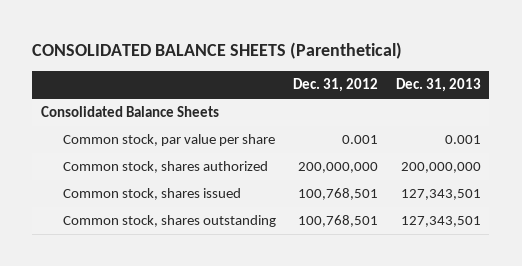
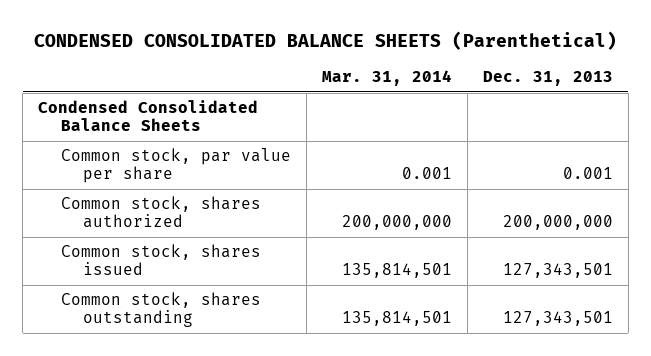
[32,41,403,59] CONSOLIDATED BALANCE SHEETS (Parenthetical) -> [33,30,617,50] CONDENSED CONSOLIDATED BALANCE SHEETS (Parenthetical)
[293,78,379,93] Dec. 31, 2012 -> none
none -> [321,70,452,87] Mar. 31, 2014
[41,106,220,118] Consolidated Balance Sheets -> [38,100,259,132] Condensed Consolidated Balance Sheets

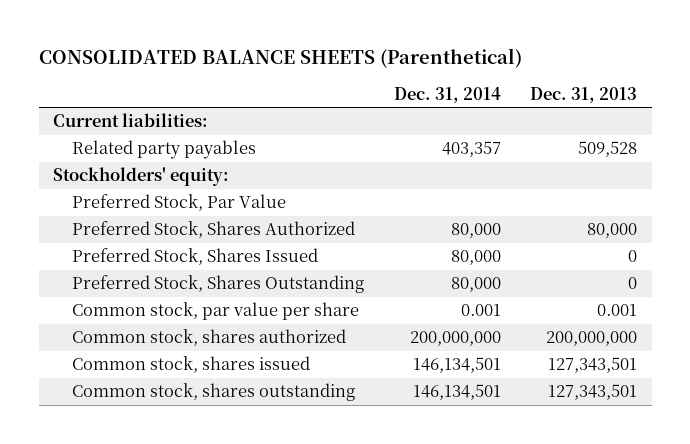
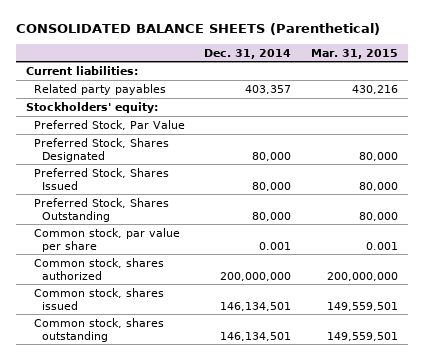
[529,86,637,103] Dec. 31, 2013 -> none
none -> [310,48,398,59] Mar. 31, 2015
[72,221,356,239] Preferred Stock, Shares Authorized -> [34,137,170,162] Preferred Stock, Shares Designated

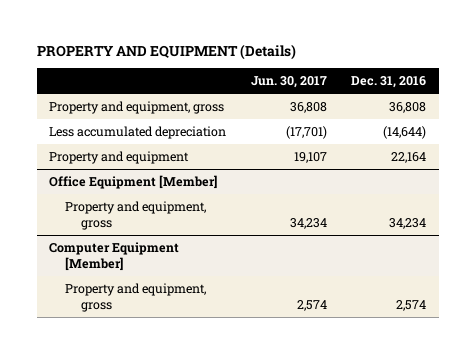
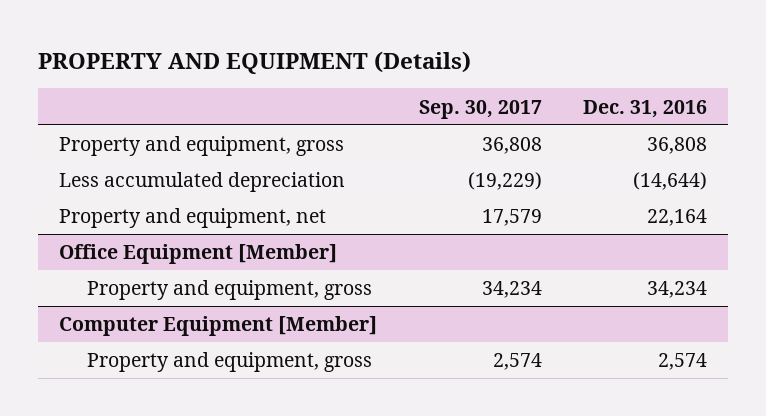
[250,76,327,89] Jun. 30, 2017 -> none
none -> [418,99,542,119] Sep. 30, 2017
[48,150,189,164] Property and equipment -> [59,208,327,229] Property and equipment, net

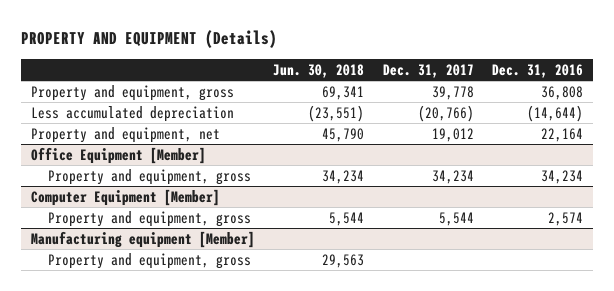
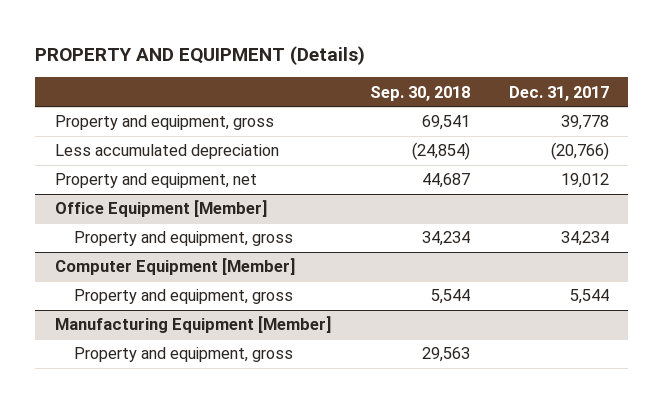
[273,63,365,78] Jun. 30, 2018 -> none
[492,63,584,78] Dec. 31, 2016 -> none
none -> [370,85,471,101] Sep. 30, 2018
[30,230,255,248] Manufacturing equipment [Member] -> [54,316,332,334] Manufacturing Equipment [Member]

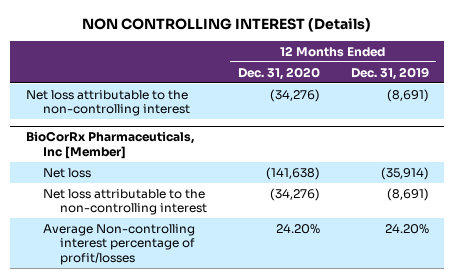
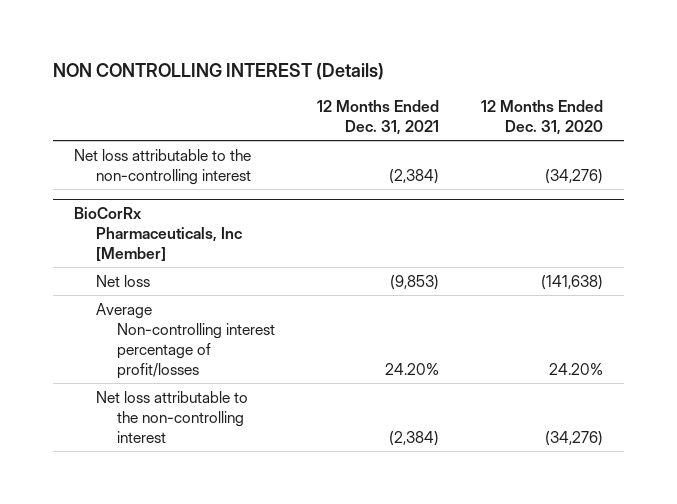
[350,66,429,80] Dec. 31, 2019 -> none
none -> [317,100,440,136] 12 Months Ended Dec. 31, 2021
[43,188,208,216] Net loss attributable to the non-controlling interest -> [95,390,248,443] Net loss attributable to the non-controlling interest

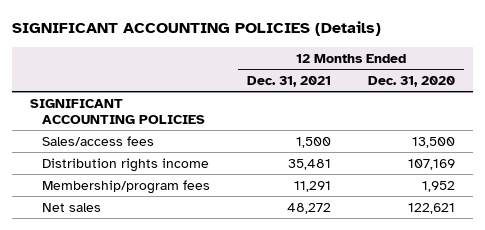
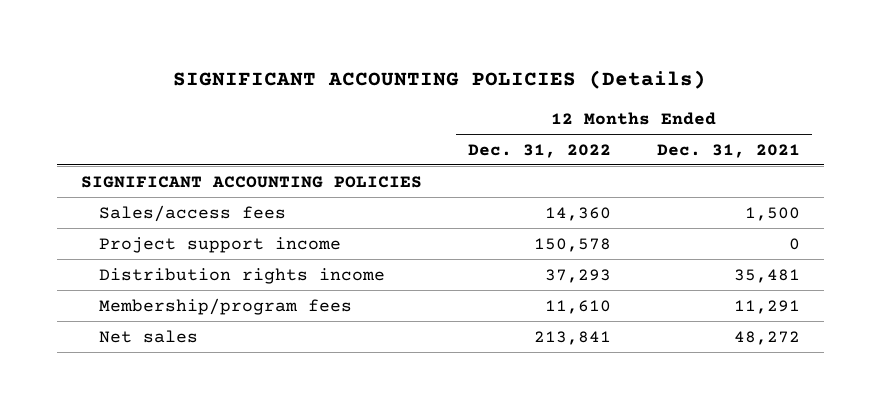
[367,76,455,88] Dec. 31, 2020 -> none
none -> [467,143,611,158] Dec. 31, 2022
none -> [98,236,341,253] Project support income

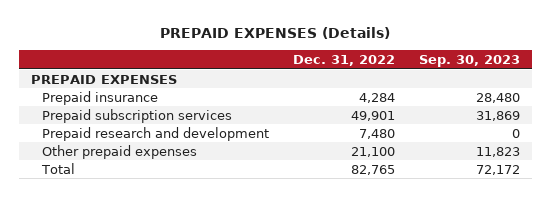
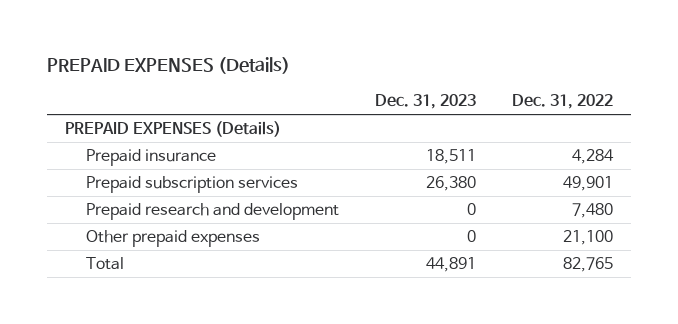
[418,54,520,67] Sep. 30, 2023 -> none
none -> [375,94,477,110] Dec. 31, 2023
[30,74,177,84] PREPAID EXPENSES -> [64,121,281,138] PREPAID EXPENSES (Details)

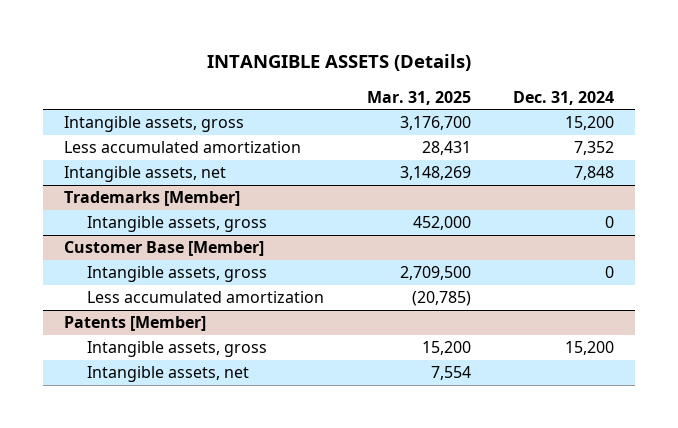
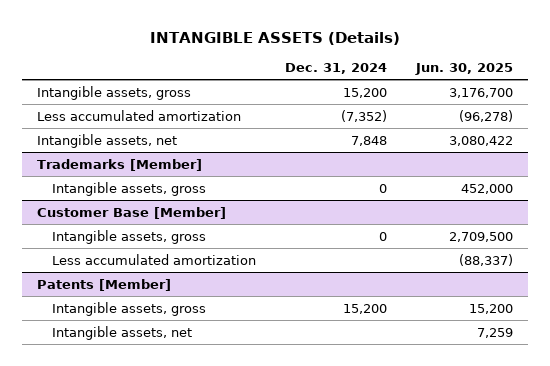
[366,90,471,105] Mar. 31, 2025 -> none
none -> [415,63,514,76] Jun. 30, 2025
[573,141,614,156] 7,352 -> [341,109,388,122] (7,352)

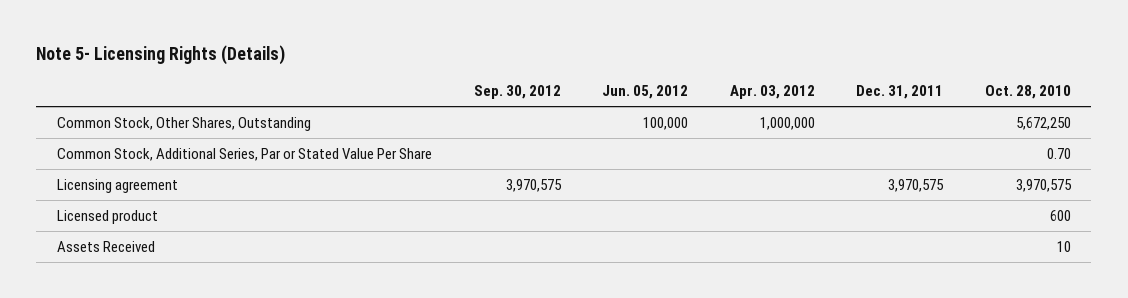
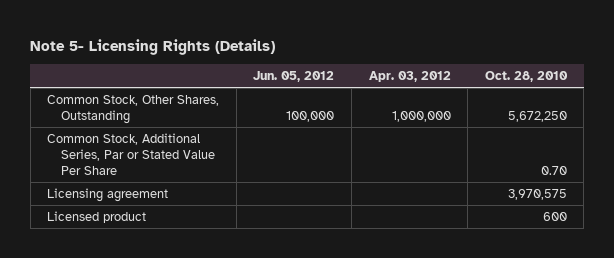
[473,84,561,99] Sep. 30, 2012 -> none
[856,84,944,99] Dec. 31, 2011 -> none
[57,240,156,252] Assets Received -> none

